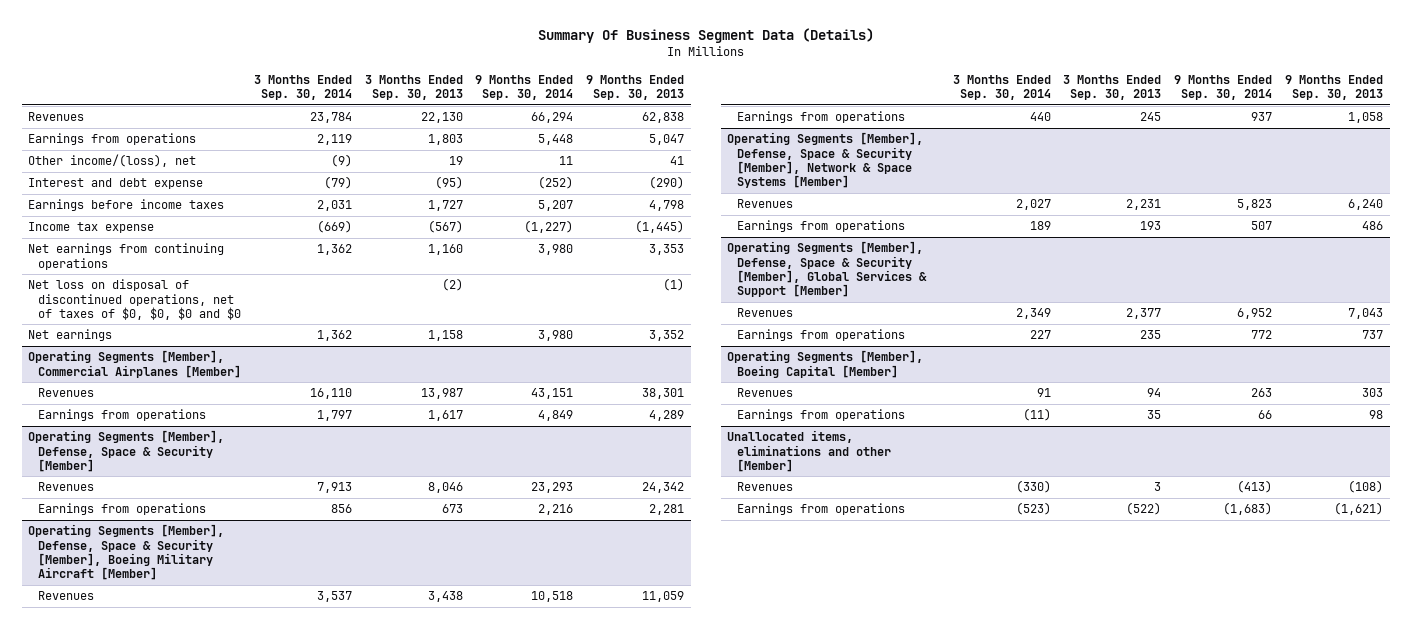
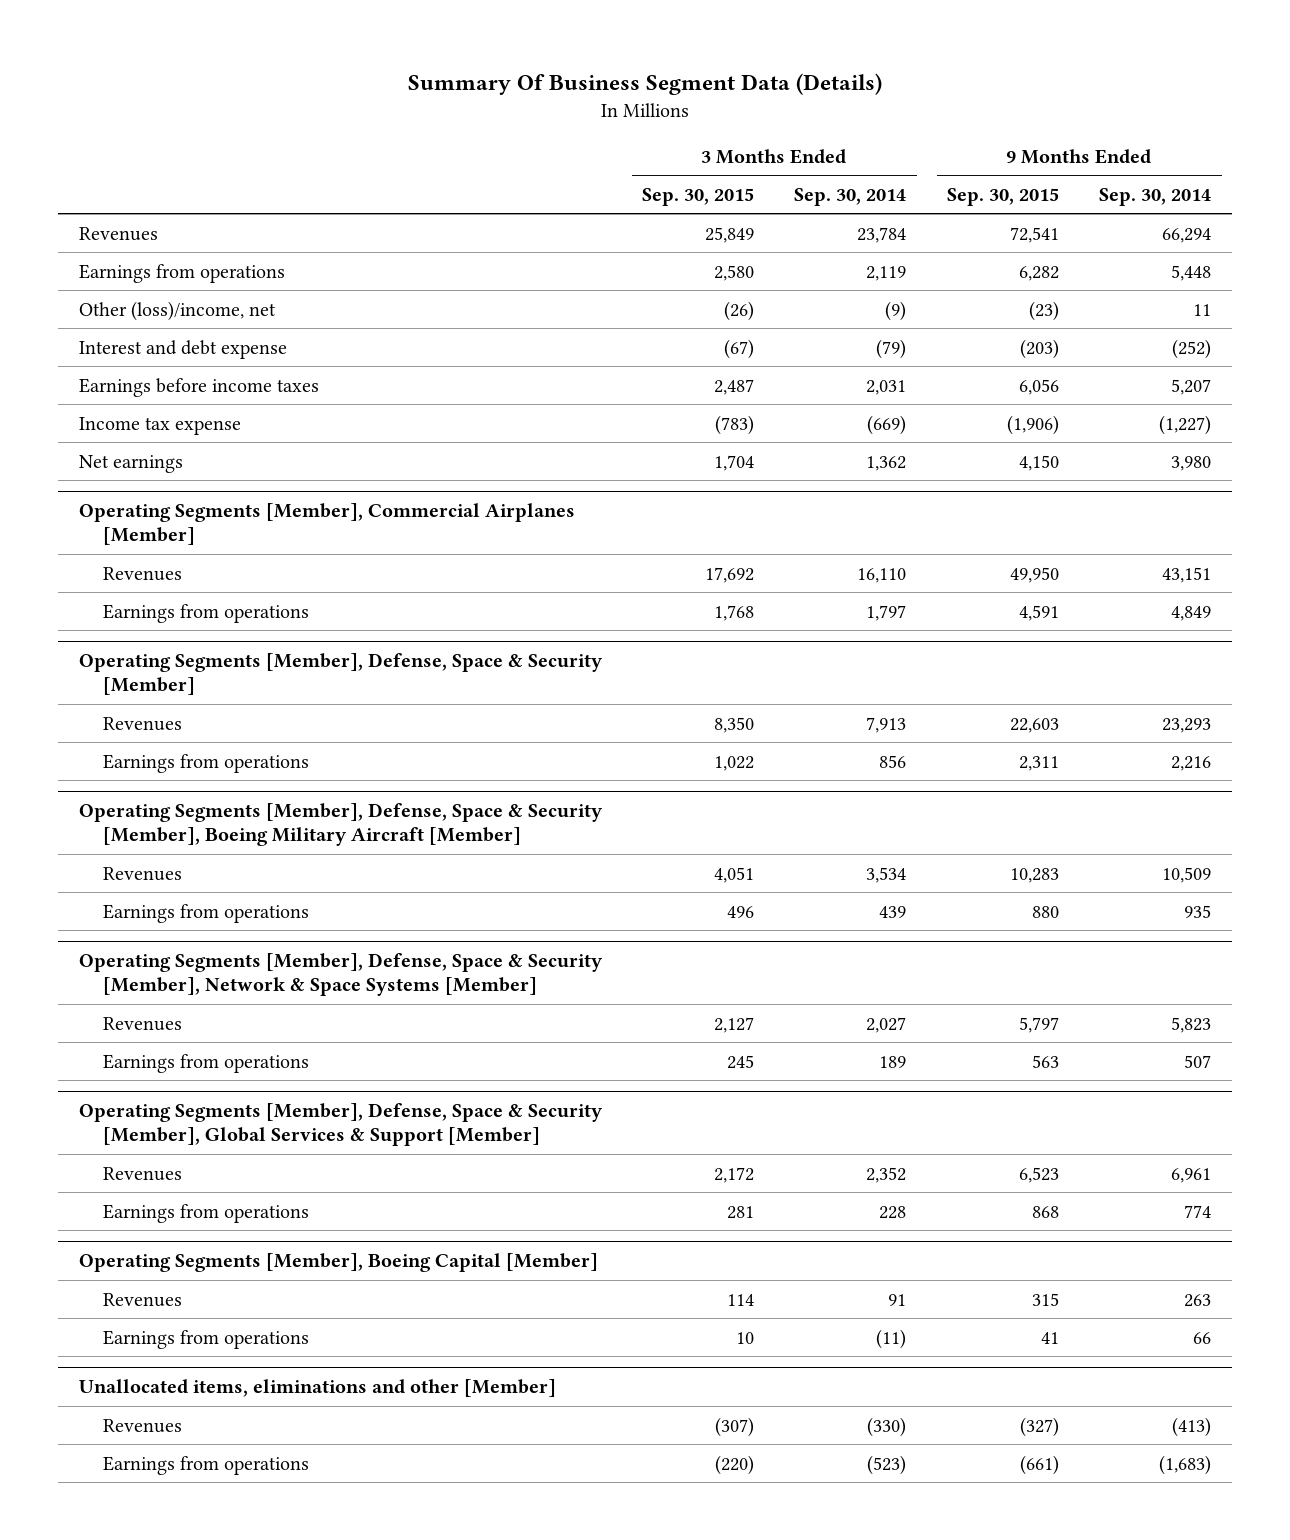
[364,74,463,100] 3 Months Ended Sep. 30, 2013 -> none
[586,74,685,100] 9 Months Ended Sep. 30, 2013 -> none
none -> [642,187,755,206] Sep. 30, 2015
none -> [946,187,1059,206] Sep. 30, 2015
[28,154,197,168] Other income/(loss), net -> [78,300,276,321] Other (loss)/income, net
[28,243,225,270] Net earnings from continuing operations -> none
[28,279,241,320] Net loss on disposal of discontinued operations, net of taxes of $0, $0, $0 and $0 -> none
[316,591,352,603] 3,537 -> [866,866,907,883] 3,534
[531,591,574,603] 10,518 -> [1162,866,1212,883] 10,509
[1029,112,1051,122] 440 -> [879,905,907,918] 439
[1251,112,1273,122] 937 -> [1184,904,1212,918] 935
[1015,308,1051,320] 2,349 -> [866,1166,907,1183] 2,352
[1237,308,1273,320] 6,952 -> [1171,1167,1212,1183] 6,961
[1029,330,1051,340] 227 -> [879,1205,907,1219] 228
[1251,330,1273,340] 772 -> [1184,1204,1212,1218] 774

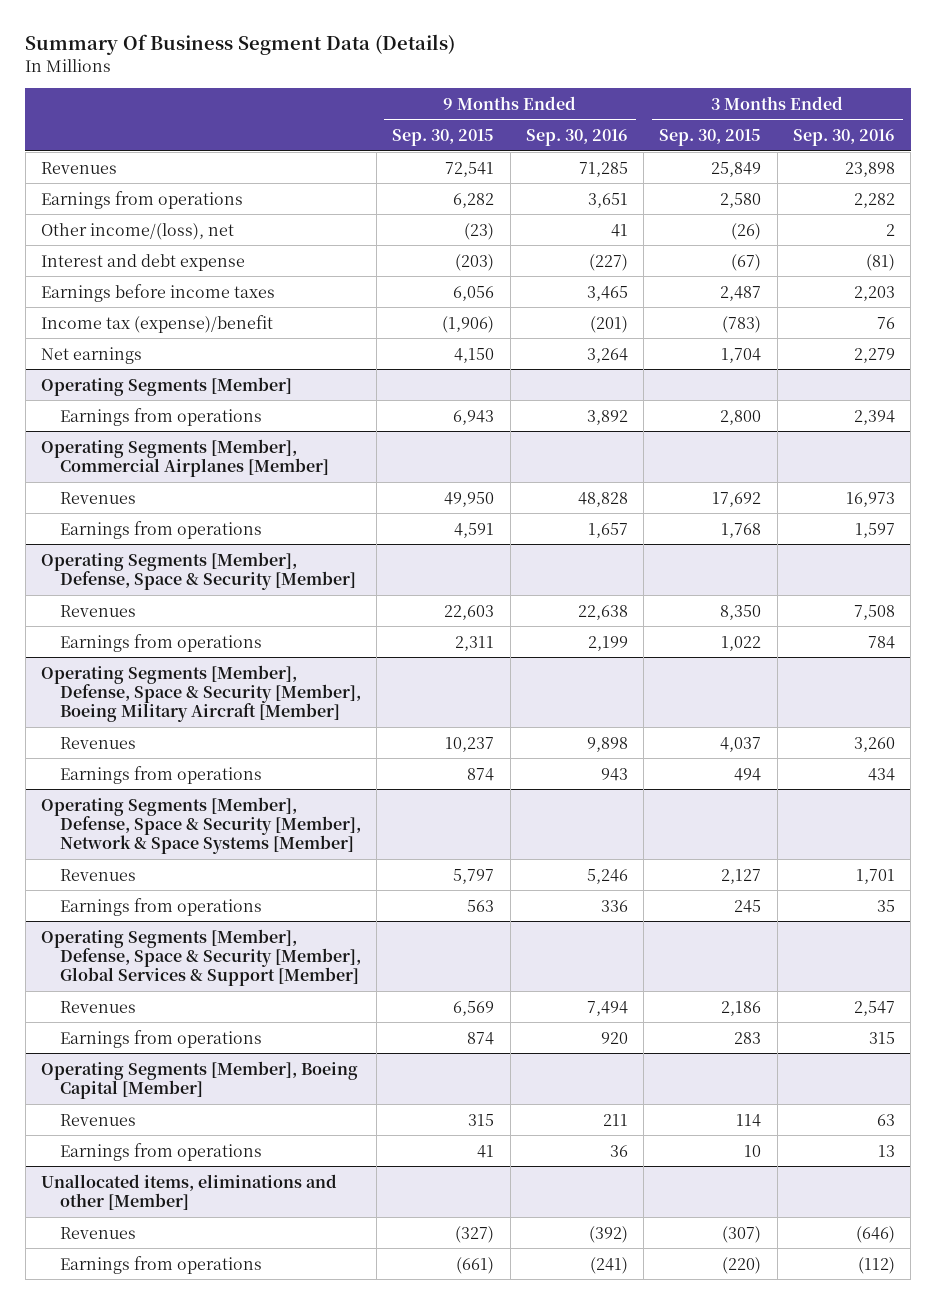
[794,187,907,206] Sep. 30, 2014 -> none
[1099,187,1212,206] Sep. 30, 2014 -> none
none -> [525,129,628,147] Sep. 30, 2016
none -> [793,129,896,147] Sep. 30, 2016
[78,300,276,321] Other (loss)/income, net -> [41,222,235,240] Other income/(loss), net
[78,416,241,435] Income tax expense -> [41,314,274,333] Income tax (expense)/benefit
none -> [41,376,293,396] Operating Segments [Member]
none -> [59,407,262,426] Earnings from operations
[714,866,755,883] 4,051 -> [720,736,762,752] 4,037
[1009,867,1059,883] 10,283 -> [445,736,495,752] 10,237
[727,905,755,918] 496 -> [734,767,762,781] 494
[1031,905,1059,918] 880 -> [467,767,495,781] 874
[714,1166,755,1183] 2,172 -> [721,1000,762,1016] 2,186
[1018,1166,1059,1183] 6,523 -> [453,1000,495,1016] 6,569
[727,1205,755,1219] 281 -> [734,1031,762,1044] 283
[1031,1205,1059,1218] 868 -> [467,1031,495,1045] 874

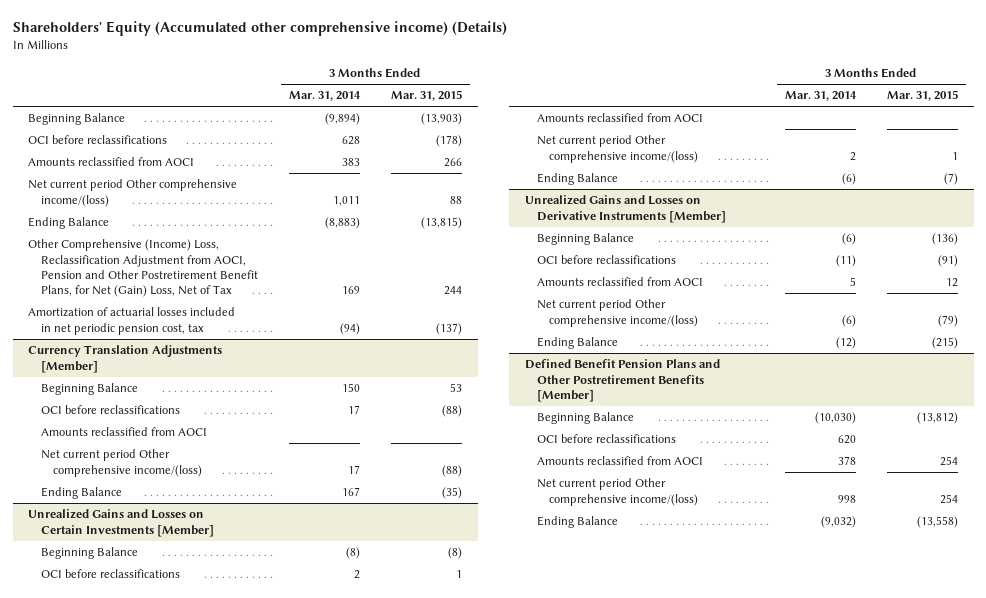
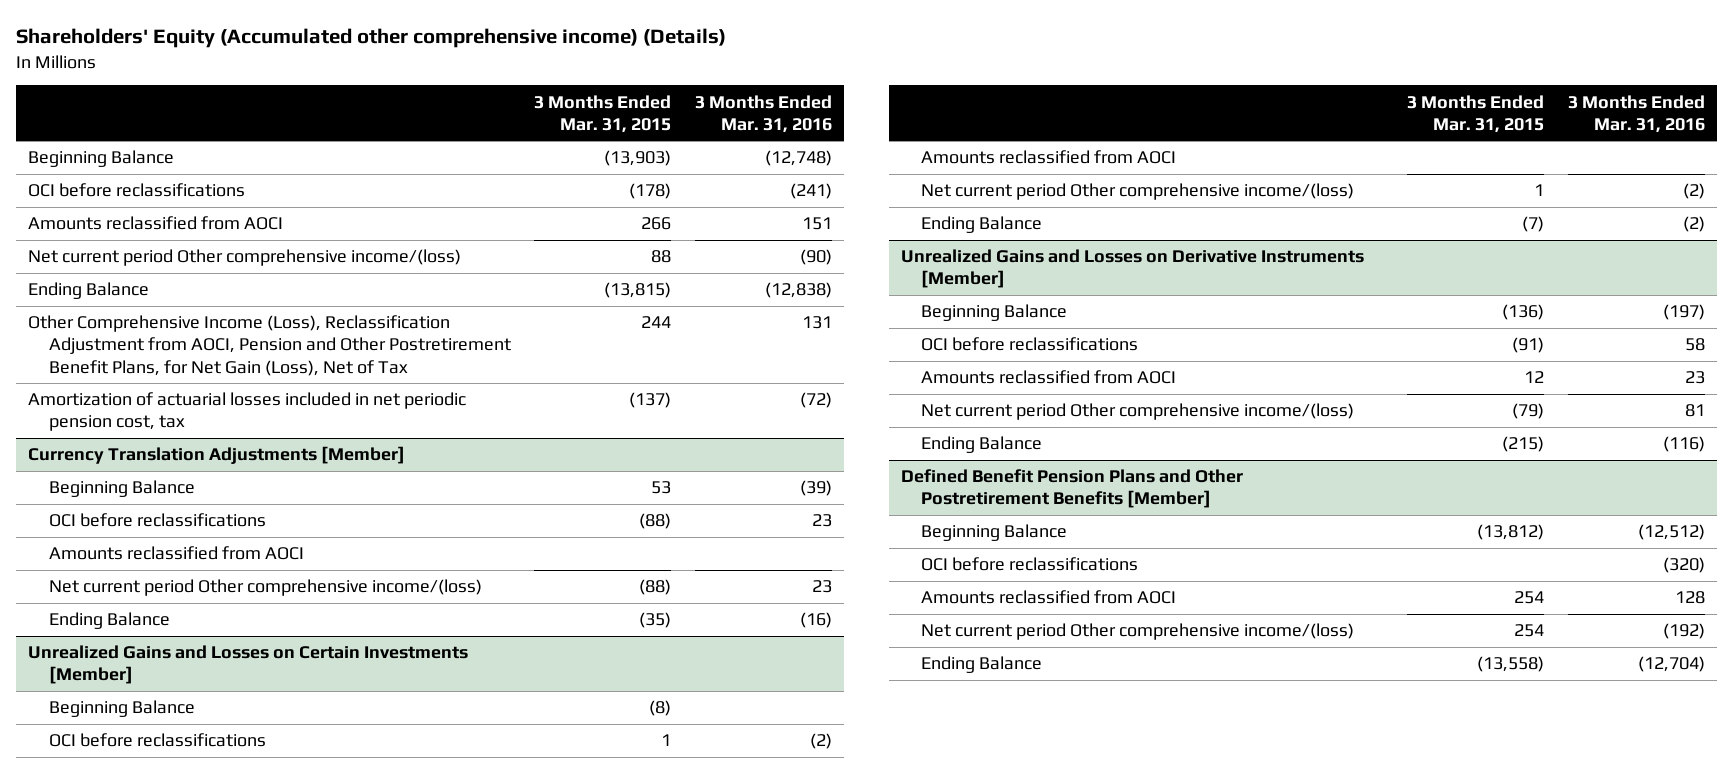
[288,91,361,102] Mar. 31, 2014 -> none
none -> [695,94,833,133] 3 Months Ended Mar. 31, 2016
[28,239,258,298] Other Comprehensive (Income) Loss, Reclassification Adjustment from AOCI, Pension and Other Postretirement Benefit Plans, for Net (Gain) Loss, Net of Tax -> [27,315,511,376] Other Comprehensive Income (Loss), Reclassification Adjustment from AOCI, Pension and Other Postretirement Benefit Plans, for Net Gain (Loss), Net of Tax

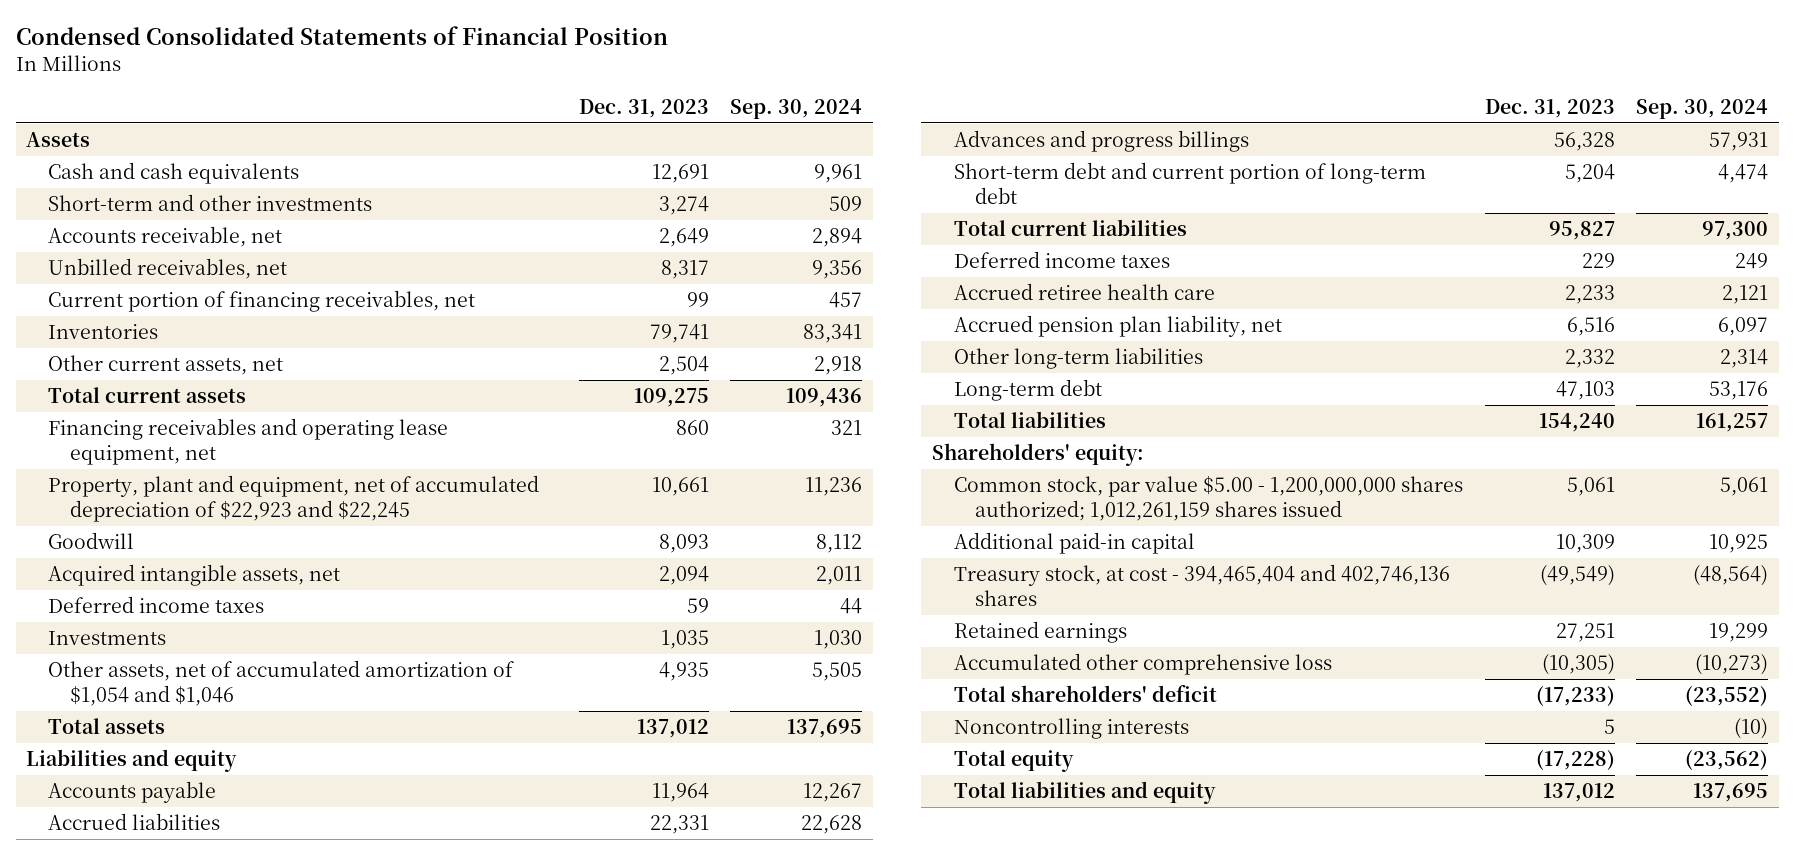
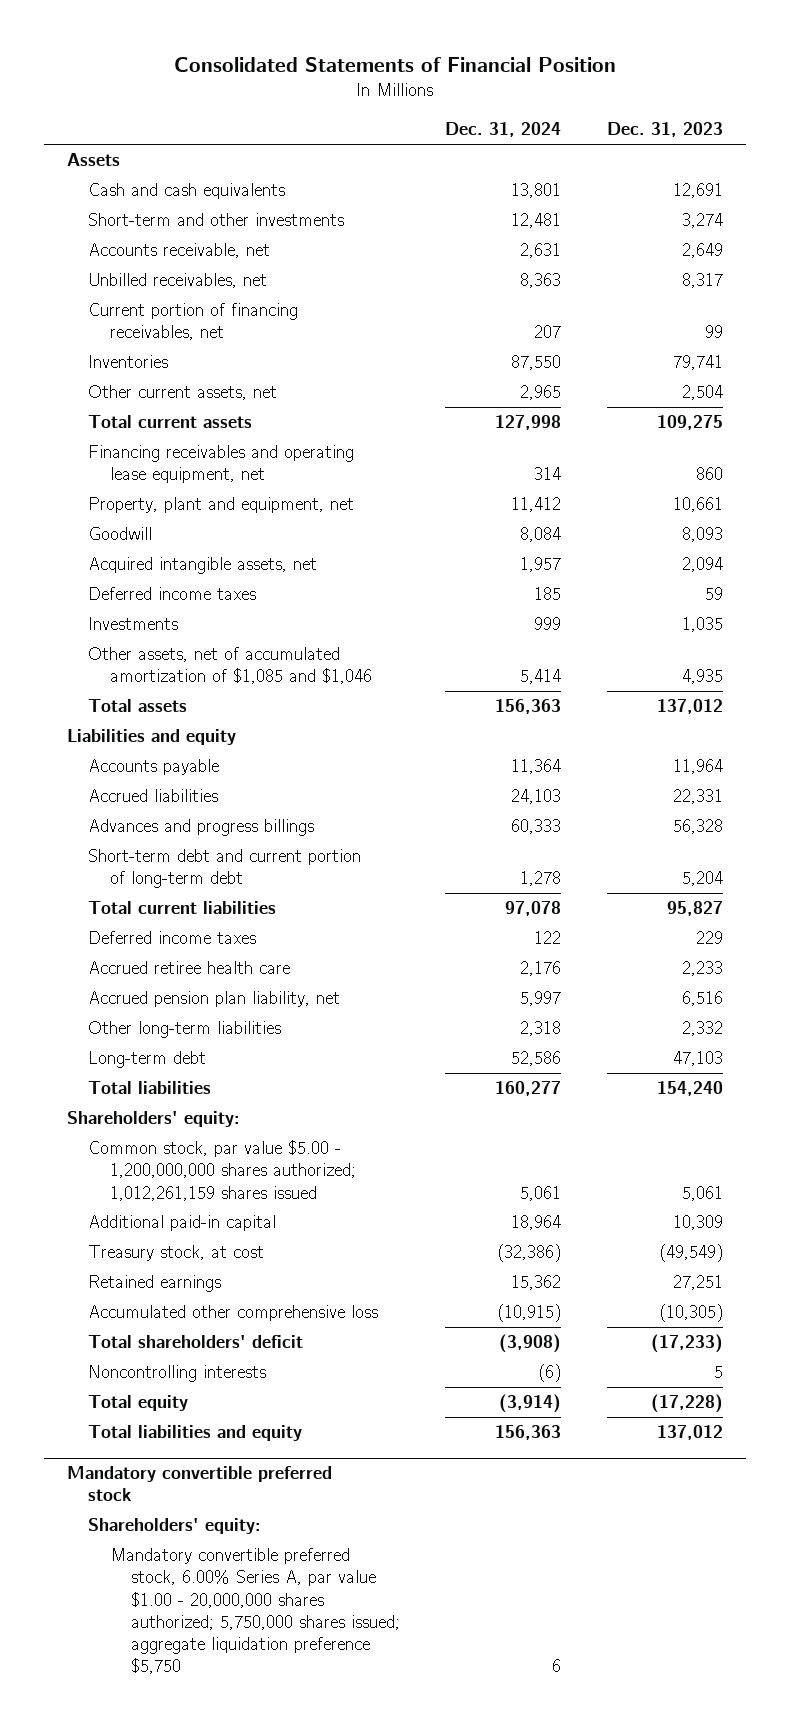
[15,26,668,46] Condensed Consolidated Statements of Financial Position -> [173,57,616,73] Consolidated Statements of Financial Position
[730,98,863,119] Sep. 30, 2024 -> none
none -> [445,122,562,138] Dec. 31, 2024
[47,475,539,522] Property, plant and equipment, net of accumulated depreciation of $22,923 and $22,245 -> [88,497,355,514] Property, plant and equipment, net
[47,660,514,706] Other assets, net of accumulated amortization of $1,054 and $1,046 -> [88,647,372,685] Other assets, net of accumulated amortization of $1,085 and $1,046
[953,564,1450,606] Treasury stock, at cost - 394,465,404 and 402,746,136 shares -> [88,1245,265,1262] Treasury stock, at cost
none -> [67,1466,333,1502] Mandatory convertible preferred stock
none -> [88,1518,262,1535] Shareholders' equity:
none -> [109,1548,400,1675] Mandatory convertible preferred stock, 6.00% Series A, par value $1.00 - 20,000,000 shares authorized; 5,750,000 shares issued; aggregate liquidation preference $5,750

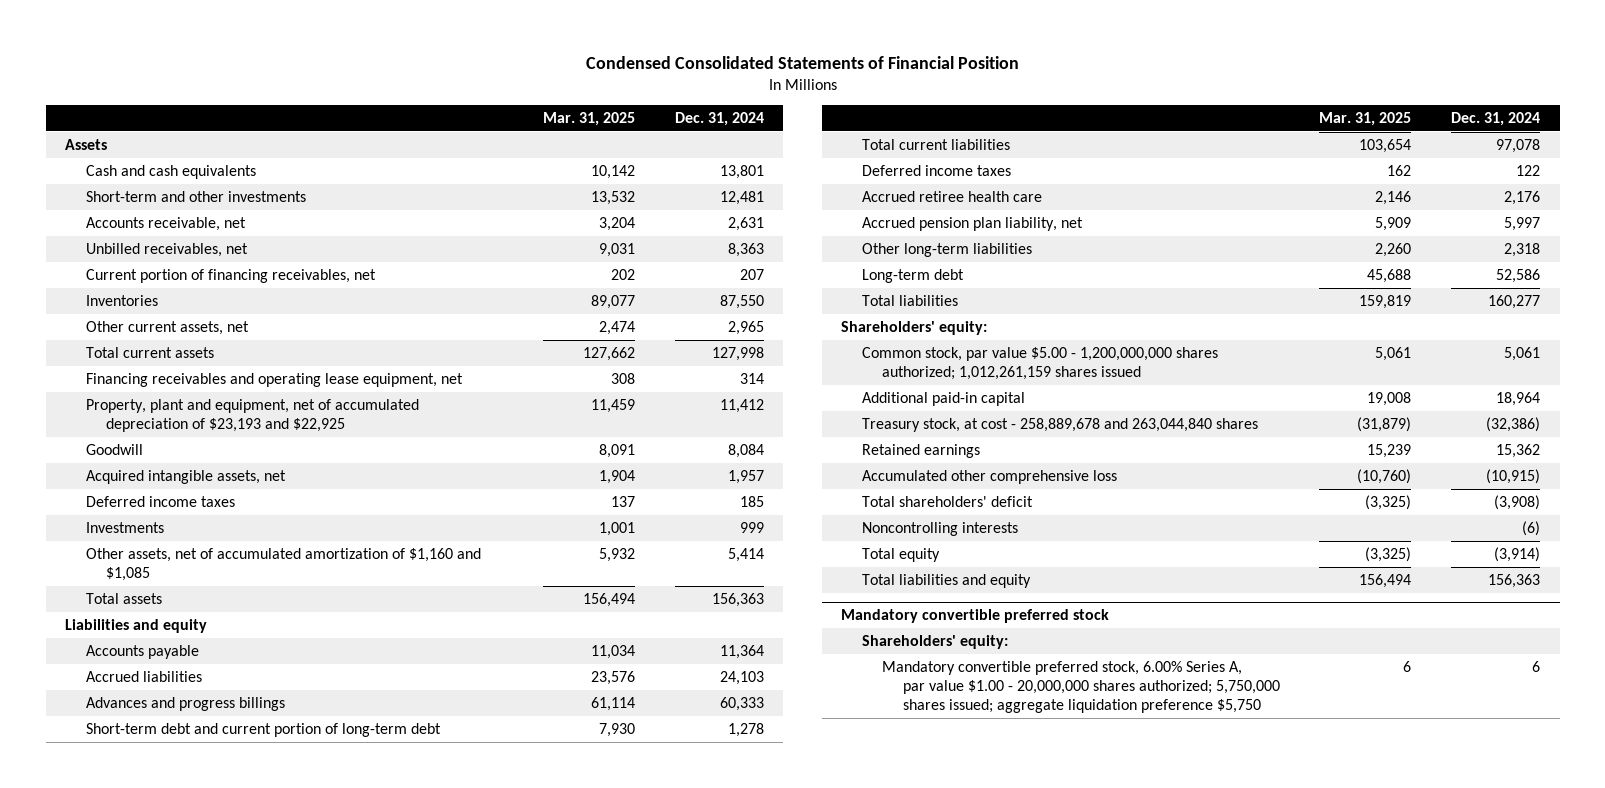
[173,57,616,73] Consolidated Statements of Financial Position -> [585,56,1019,70] Condensed Consolidated Statements of Financial Position
[606,122,723,138] Dec. 31, 2023 -> none
none -> [543,111,636,126] Mar. 31, 2025
[88,497,355,514] Property, plant and equipment, net -> [85,398,419,432] Property, plant and equipment, net of accumulated depreciation of $23,193 and $22,925
[88,647,372,685] Other assets, net of accumulated amortization of $1,085 and $1,046 -> [85,547,481,581] Other assets, net of accumulated amortization of $1,160 and $1,085
[88,1245,265,1262] Treasury stock, at cost -> [861,417,1258,432] Treasury stock, at cost - 258,889,678 and 263,044,840 shares

